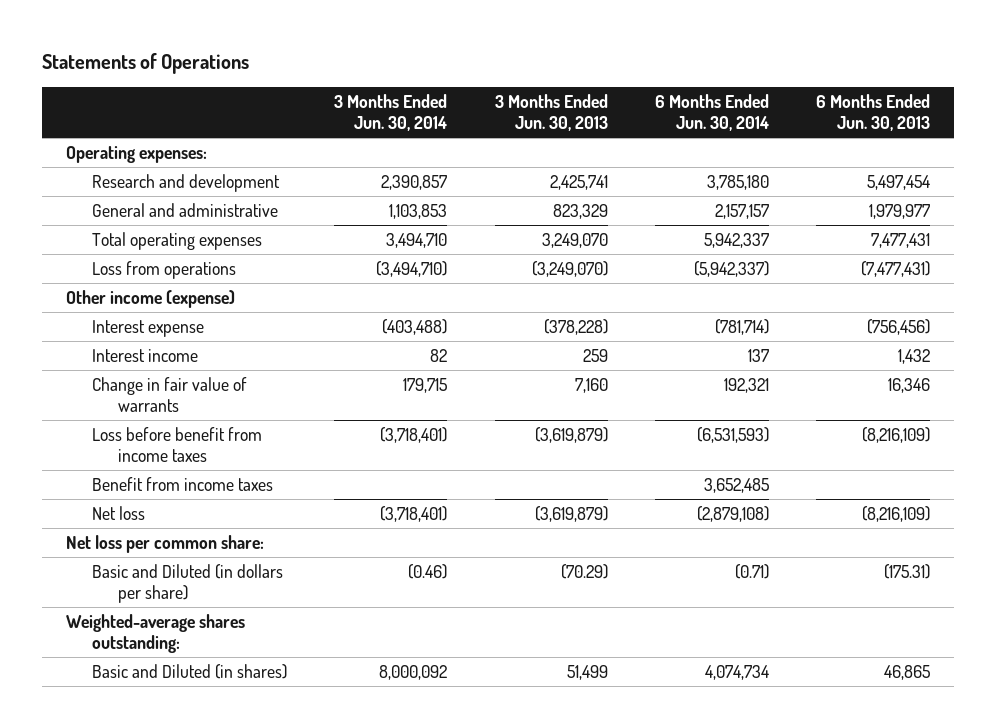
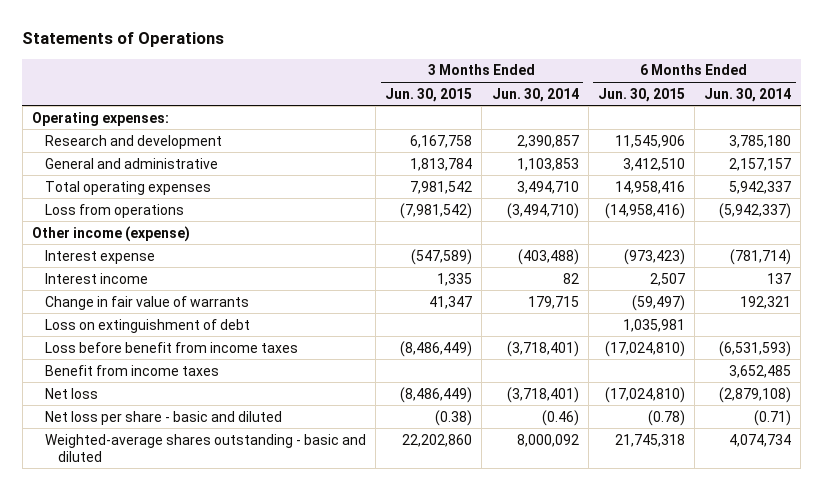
[494,93,608,132] 3 Months Ended Jun. 30, 2013 -> none
[816,93,931,132] 6 Months Ended Jun. 30, 2013 -> none
none -> [385,87,473,102] Jun. 30, 2015
none -> [597,87,685,102] Jun. 30, 2015
none -> [45,318,251,333] Loss on extinguishment of debt
[65,534,264,553] Net loss per common share: -> none
[65,613,245,654] Weighted-average shares outstanding: -> none
[91,563,283,604] Basic and Diluted (in dollars per share) -> [45,410,283,425] Net loss per share - basic and diluted
[91,663,287,679] Basic and Diluted (in shares) -> [45,433,367,462] Weighted-average shares outstanding - basic and diluted

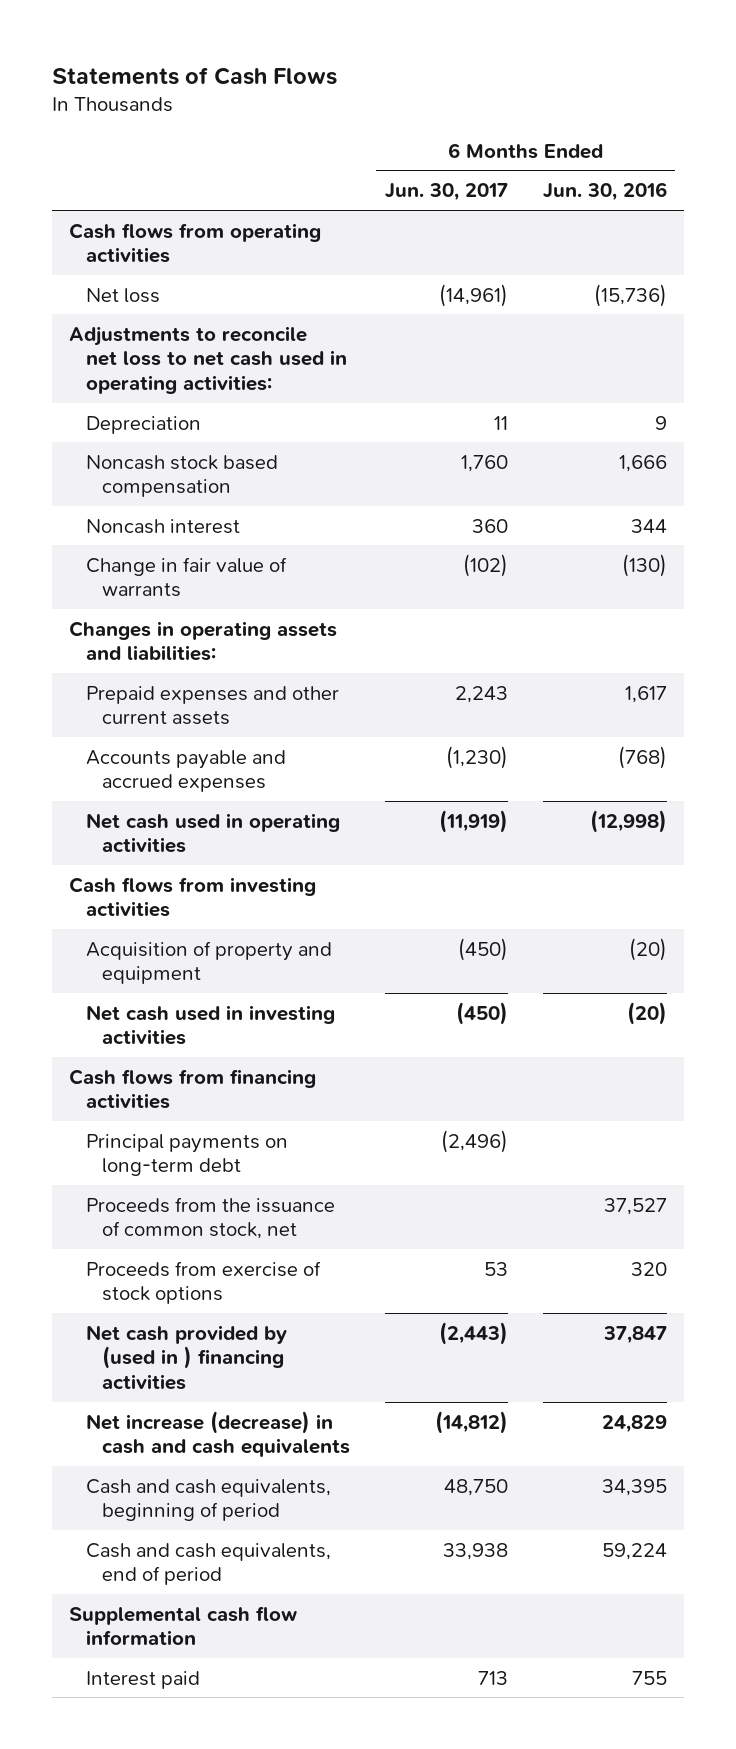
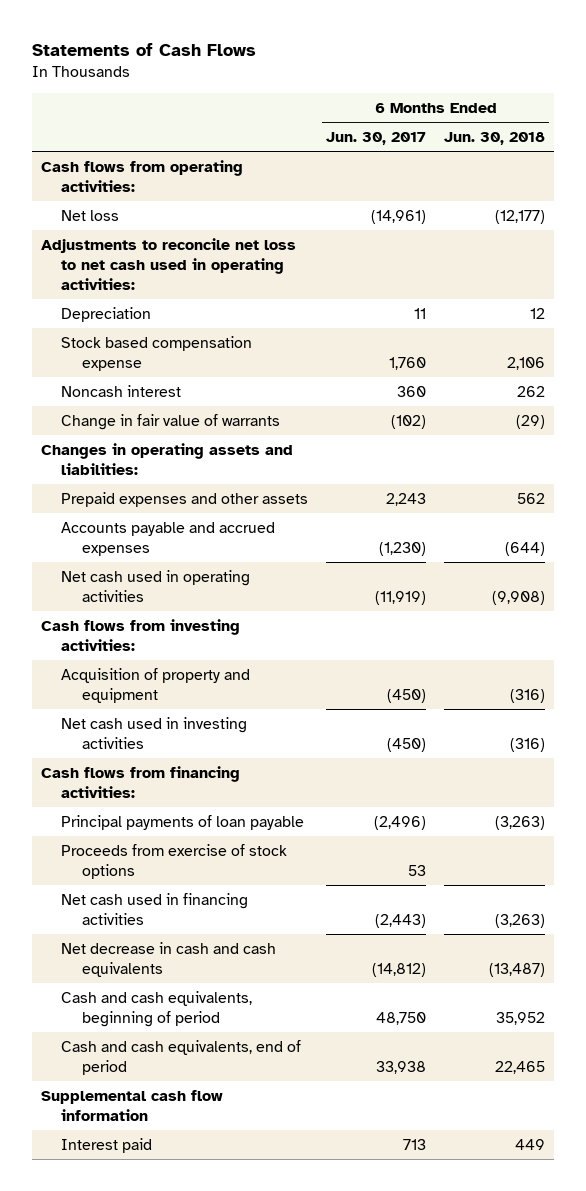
[542,182,667,202] Jun. 30, 2016 -> none
none -> [443,131,545,145] Jun. 30, 2018
[69,222,322,264] Cash flows from operating activities -> [41,159,244,192] Cash flows from operating activities:
[85,454,278,498] Noncash stock based compensation -> [61,335,253,371] Stock based compensation expense
[85,685,339,726] Prepaid expenses and other current assets -> [61,491,309,507] Prepaid expenses and other assets
[69,876,317,918] Cash flows from investing activities -> [41,618,241,651] Cash flows from investing activities:
[85,1196,335,1240] Proceeds from the issuance of common stock, net -> none
[69,1068,317,1110] Cash flows from financing activities -> [41,765,241,798] Cash flows from financing activities:
[85,1133,288,1177] Principal payments on long-term debt -> [61,814,305,830] Principal payments of loan payable
[85,1324,287,1391] Net cash provided by (used in ) financing activities -> [61,892,249,925] Net cash used in financing activities
[85,1410,351,1458] Net increase (decrease) in cash and cash equivalents -> [61,941,277,977] Net decrease in cash and cash equivalents

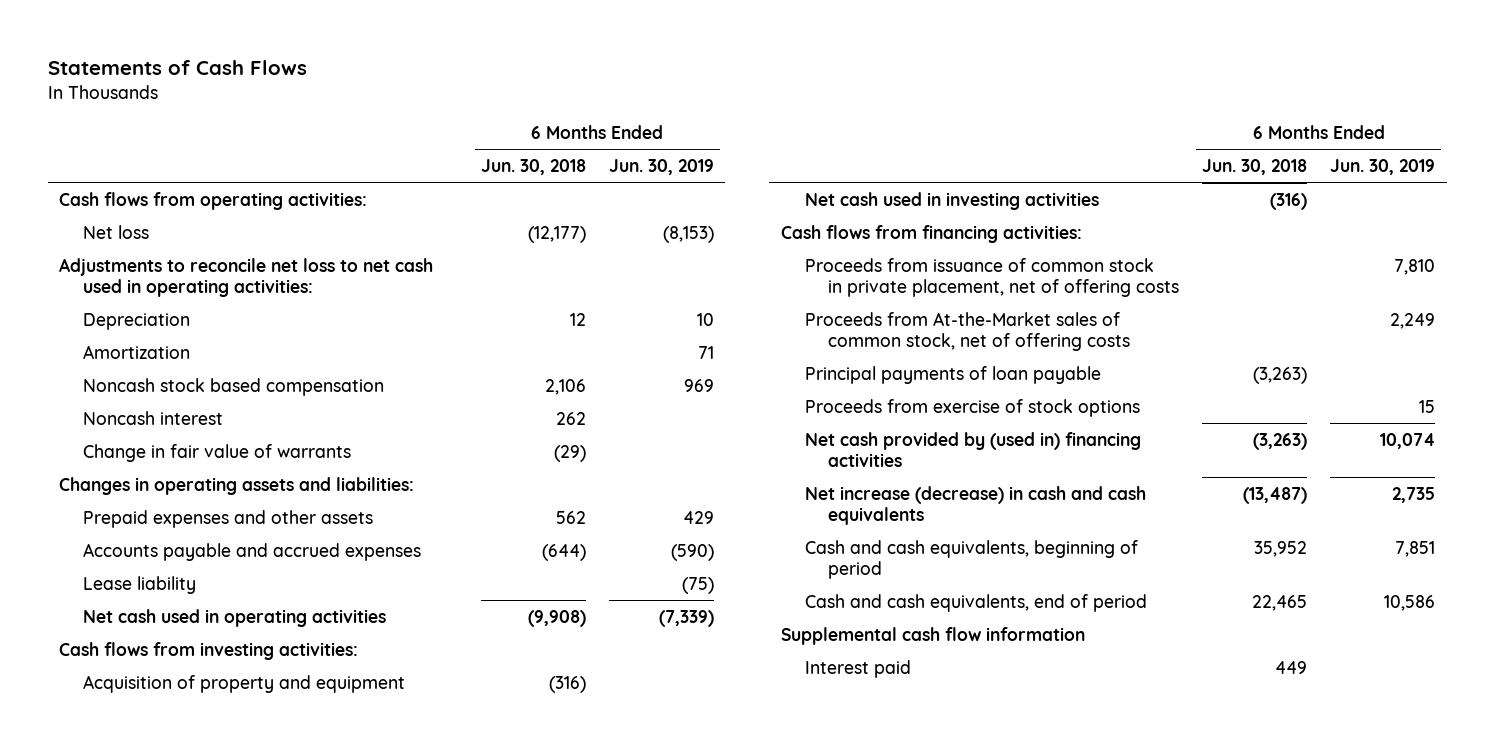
[326,131,427,145] Jun. 30, 2017 -> none
none -> [608,159,714,176] Jun. 30, 2019
none -> [83,344,191,359] Amortization
[61,335,253,371] Stock based compensation expense -> [83,377,385,396] Noncash stock based compensation
none -> [83,575,197,594] Lease liability
none -> [804,257,1180,297] Proceeds from issuance of common stock in private placement, net of offering costs
none -> [804,311,1131,351] Proceeds from At-the-Market sales of common stock, net of offering costs
[61,892,249,925] Net cash used in financing activities -> [804,431,1141,467] Net cash provided by (used in) financing activities
[61,941,277,977] Net decrease in cash and cash equivalents -> [804,485,1146,525] Net increase (decrease) in cash and cash equivalents

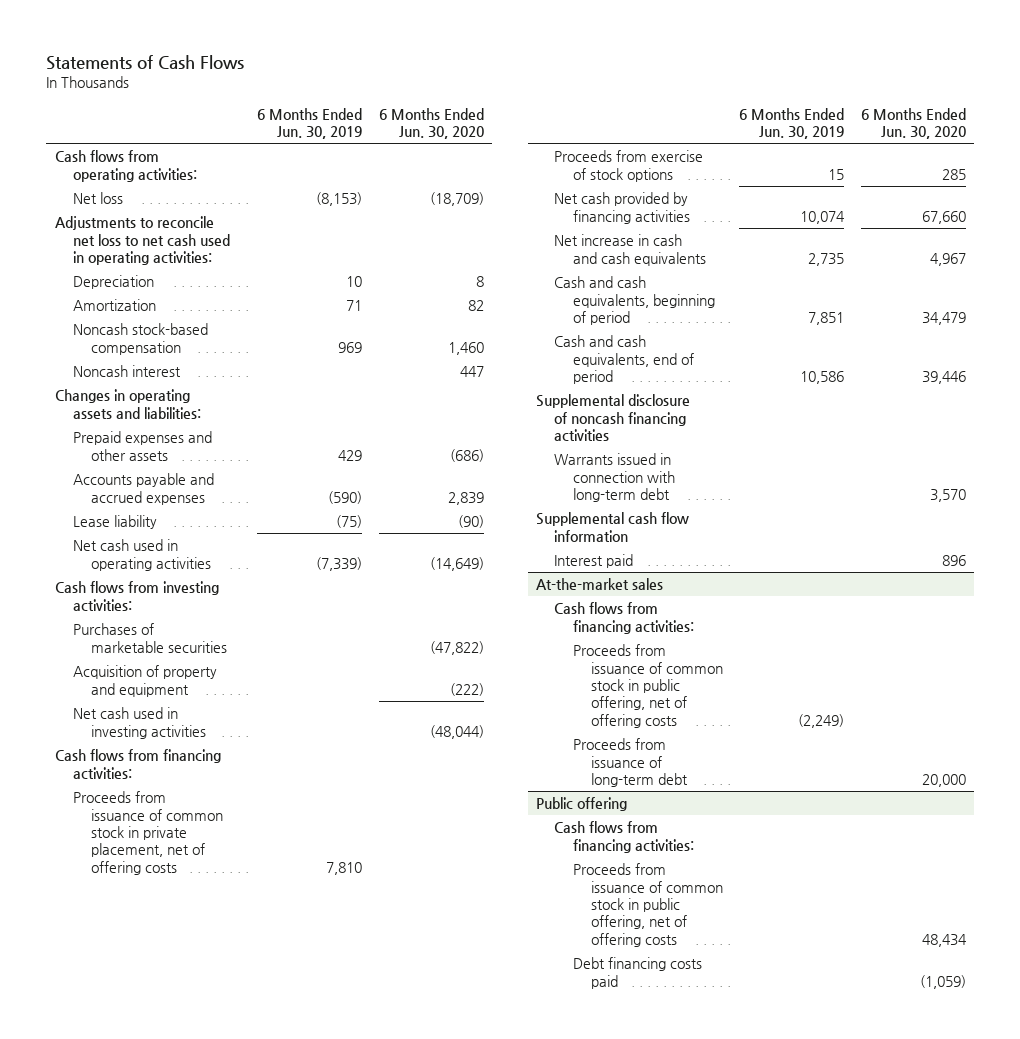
[480,159,586,176] Jun. 30, 2018 -> none
none -> [379,107,485,140] 6 Months Ended Jun. 30, 2020
[83,377,385,396] Noncash stock based compensation -> [72,323,208,355] Noncash stock-based compensation
[83,443,352,462] Change in fair value of warrants -> none
none -> [72,623,227,653] Purchases of marketable securities
[804,311,1131,351] Proceeds from At-the-Market sales of common stock, net of offering costs -> none
[804,365,1101,384] Principal payments of loan payable -> none
[804,431,1141,467] Net cash provided by (used in) financing activities -> [554,192,690,224] Net cash provided by financing activities
[804,485,1146,525] Net increase (decrease) in cash and cash equivalents -> [554,234,706,266] Net increase in cash and cash equivalents
none -> [536,394,691,441] Supplemental disclosure of noncash financing activities
none -> [554,453,675,502] Warrants issued in connection with long-term debt
none -> [536,578,664,591] At-the-market sales
none -> [554,602,694,634] Cash flows from financing activities:
none -> [572,644,723,728] Proceeds from issuance of common stock in public offering, net of offering costs
none -> [572,738,688,787] Proceeds from issuance of long-term debt
none -> [536,797,628,812] Public offering
none -> [554,821,694,853] Cash flows from financing activities:
none -> [572,863,723,947] Proceeds from issuance of common stock in public offering, net of offering costs
none -> [572,957,702,989] Debt financing costs paid

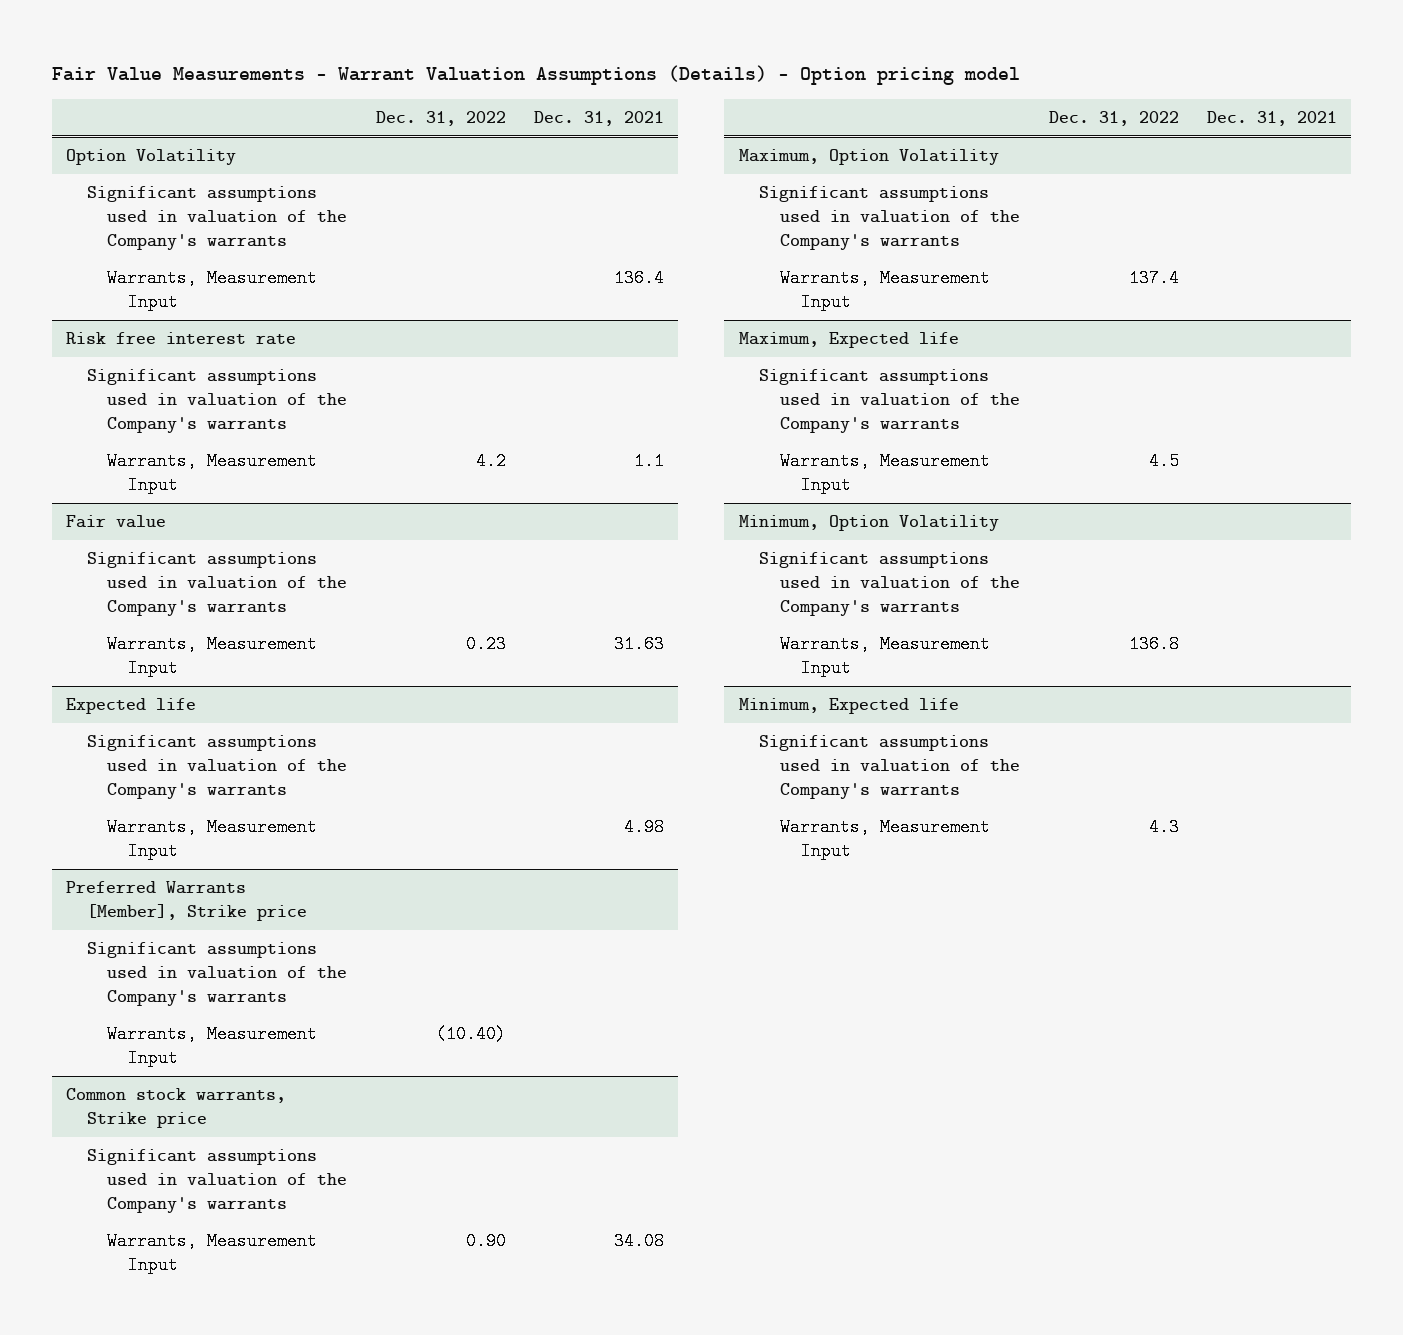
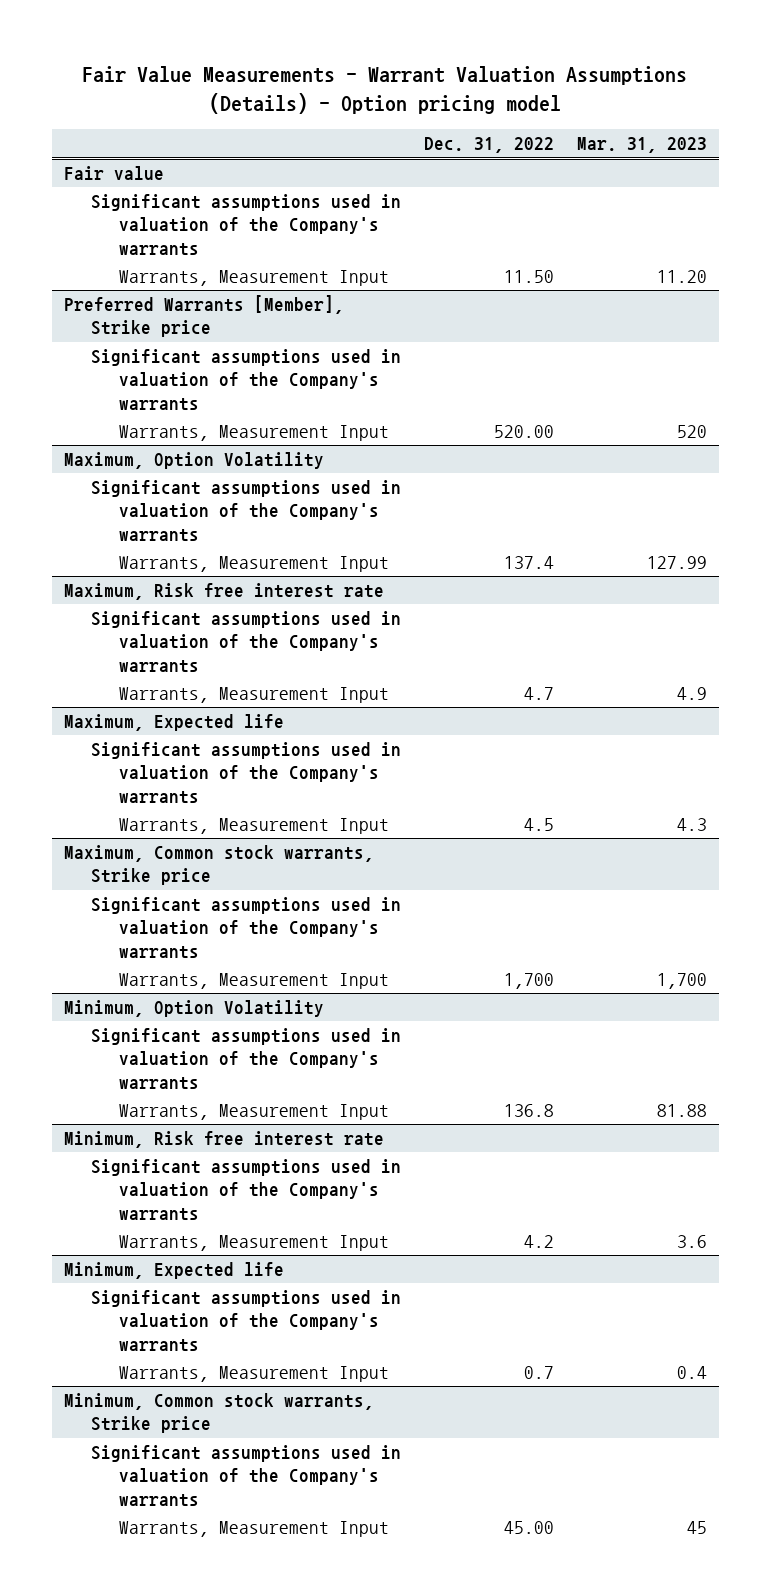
[534,110,665,126] Dec. 31, 2021 -> none
none -> [577,137,708,154] Mar. 31, 2023
[65,149,236,166] Option Volatility -> none
[86,186,348,250] Significant assumptions used in valuation of the Company's warrants -> none
[107,269,318,312] Warrants, Measurement Input -> none
[65,332,296,346] Risk free interest rate -> none
[86,369,348,433] Significant assumptions used in valuation of the Company's warrants -> none
[107,452,318,495] Warrants, Measurement Input -> none
[65,698,196,715] Expected life -> none
[86,735,348,799] Significant assumptions used in valuation of the Company's warrants -> none
[107,818,318,861] Warrants, Measurement Input -> none
[465,635,506,654] 0.23 -> [504,270,555,284] 11.50
[65,1088,286,1129] Common stock warrants, Strike price -> none
[86,1149,348,1213] Significant assumptions used in valuation of the Company's warrants -> none
[107,1232,318,1275] Warrants, Measurement Input -> none
[435,1025,506,1044] (10.40) -> [494,425,555,439] 520.00
none -> [63,583,384,601] Maximum, Risk free interest rate
none -> [91,611,402,673] Significant assumptions used in valuation of the Company's warrants
none -> [118,687,389,704] Warrants, Measurement Input
none -> [63,845,374,886] Maximum, Common stock warrants, Strike price
none -> [91,897,402,959] Significant assumptions used in valuation of the Company's warrants
none -> [118,973,389,990] Warrants, Measurement Input
none -> [63,1131,384,1149] Minimum, Risk free interest rate
none -> [91,1159,402,1221] Significant assumptions used in valuation of the Company's warrants
none -> [118,1235,389,1252] Warrants, Measurement Input
[1148,818,1179,837] 4.3 -> [524,1366,555,1380] 0.7
none -> [63,1393,374,1434] Minimum, Common stock warrants, Strike price
none -> [91,1445,402,1507] Significant assumptions used in valuation of the Company's warrants
none -> [118,1521,389,1538] Warrants, Measurement Input

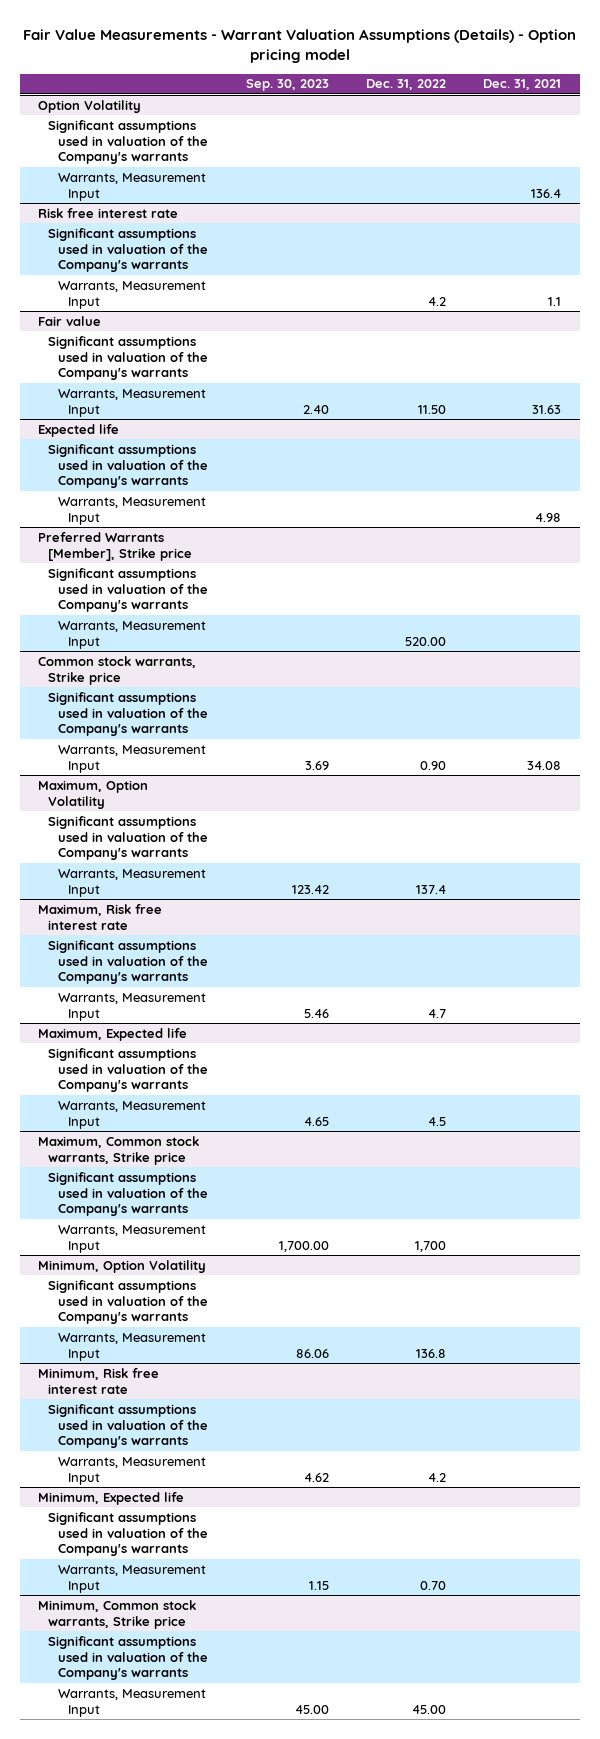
[577,137,708,154] Mar. 31, 2023 -> none
none -> [245,79,329,92] Sep. 30, 2023
none -> [483,79,562,91] Dec. 31, 2021
none -> [38,99,142,113] Option Volatility
none -> [48,119,209,165] Significant assumptions used in valuation of the Company's warrants
none -> [58,172,207,201] Warrants, Measurement Input
none -> [38,207,179,218] Risk free interest rate
none -> [48,227,209,273] Significant assumptions used in valuation of the Company's warrants
none -> [58,280,207,309] Warrants, Measurement Input
none -> [38,423,120,437] Expected life
none -> [48,443,209,489] Significant assumptions used in valuation of the Company's warrants
none -> [58,496,207,525] Warrants, Measurement Input
none -> [38,655,197,685] Common stock warrants, Strike price
none -> [48,691,209,737] Significant assumptions used in valuation of the Company's warrants
none -> [58,744,207,773] Warrants, Measurement Input
[524,1366,555,1380] 0.7 -> [419,1580,446,1590] 0.70

